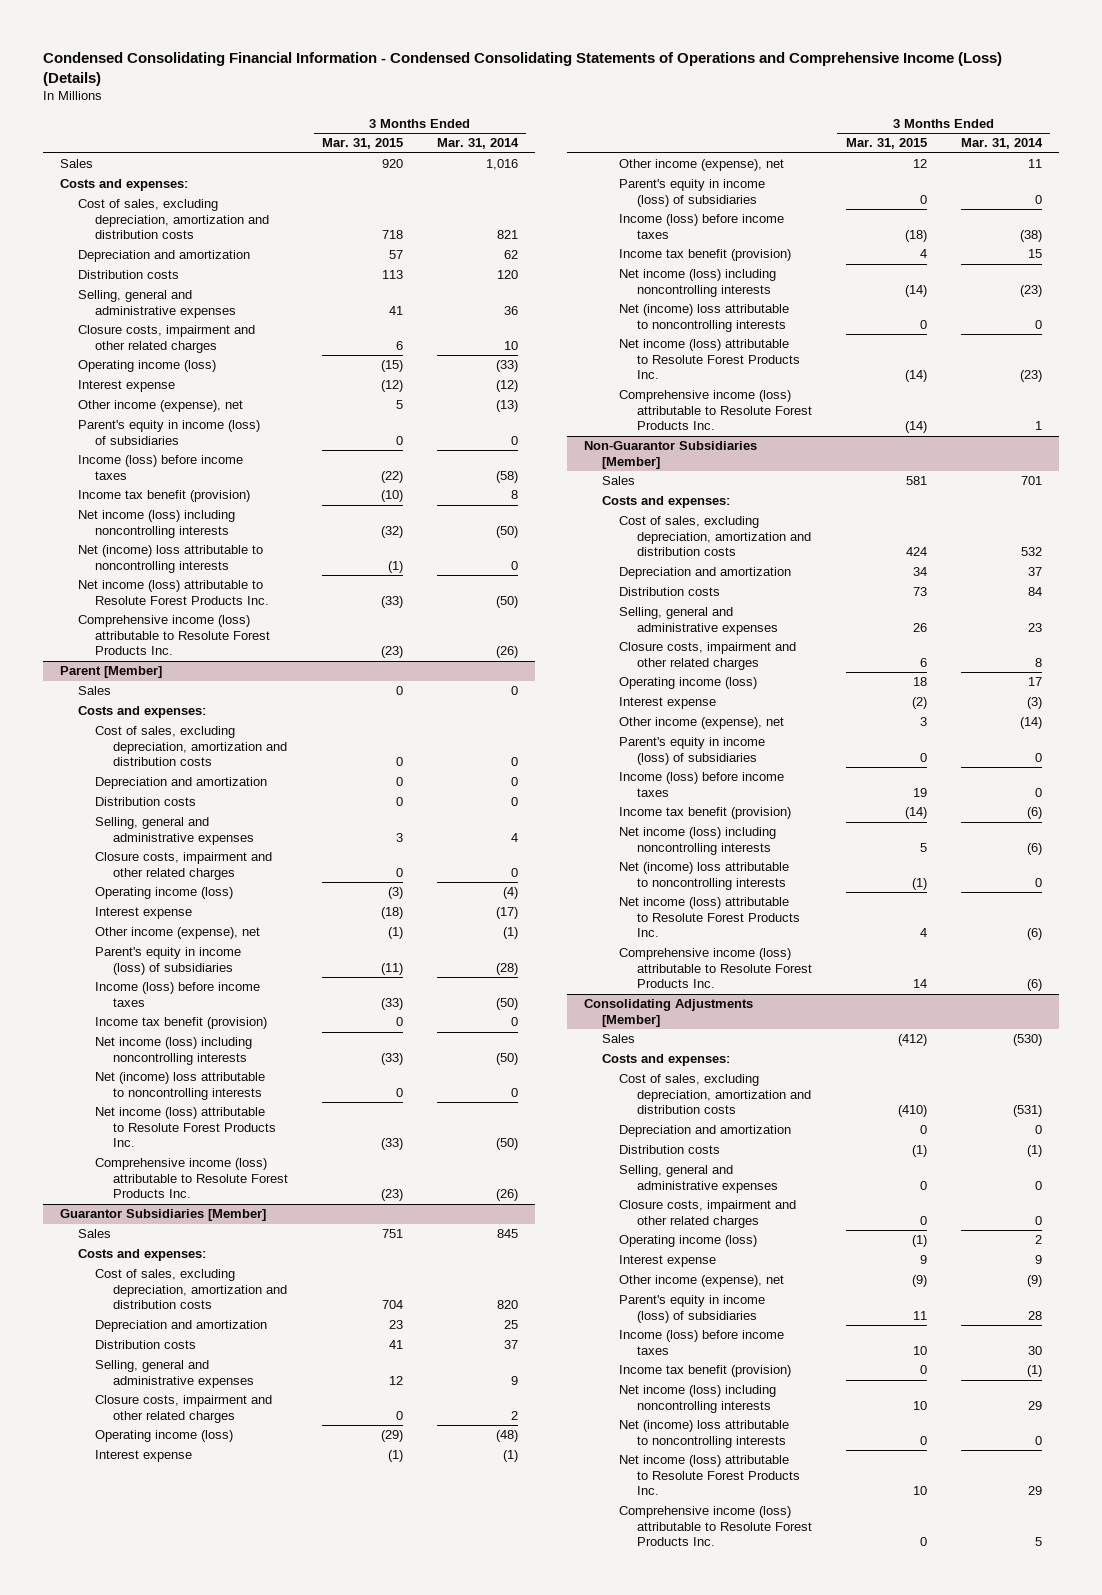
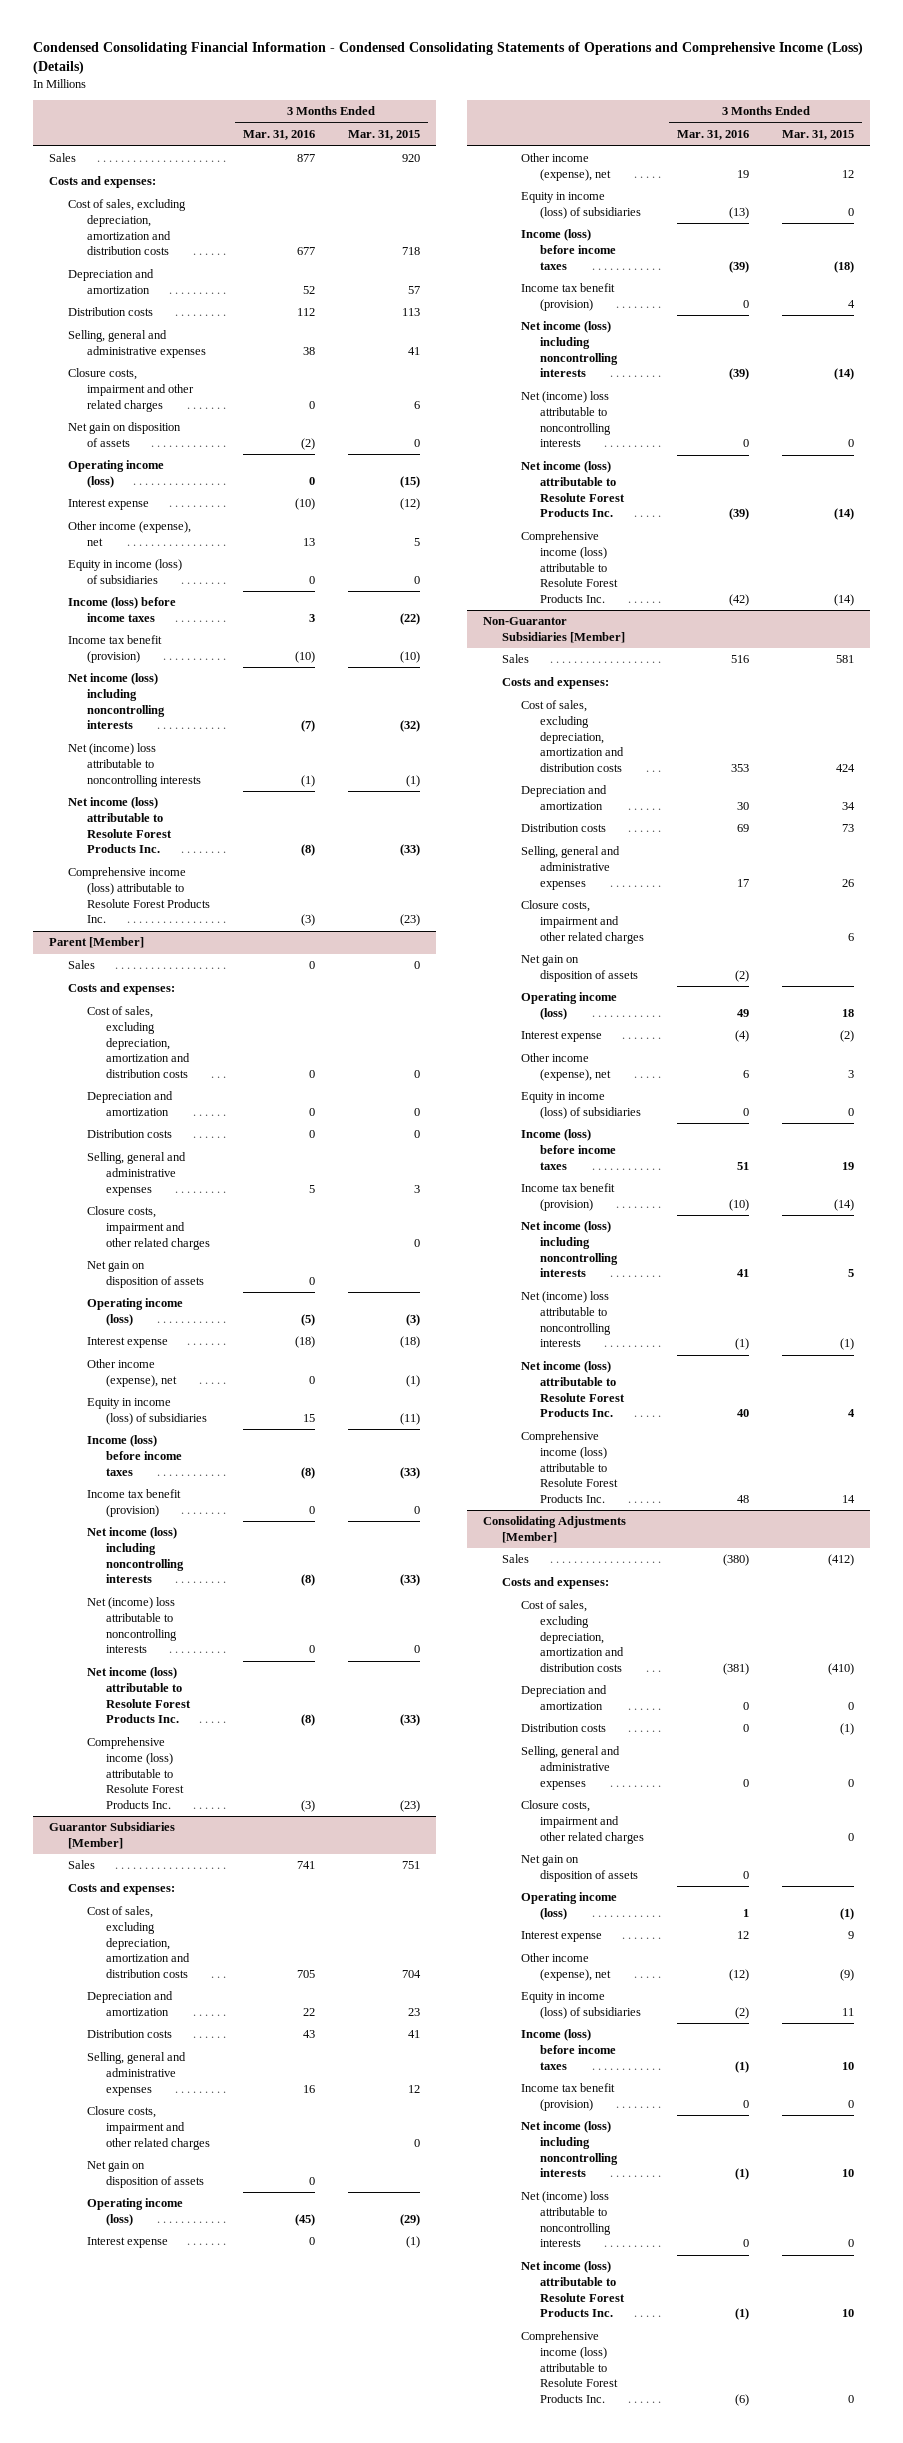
[436,138,519,150] Mar. 31, 2014 -> none
none -> [242,130,315,141] Mar. 31, 2016
none -> [67,422,181,448] Net gain on disposition of assets
[77,420,260,445] Parent's equity in income (loss) of subsidiaries -> [67,559,182,585] Equity in income (loss) of subsidiaries
none -> [86,1261,204,1289] Net gain on disposition of assets
[95,947,242,975] Parent's equity in income (loss) of subsidiaries -> [86,1398,207,1426] Equity in income (loss) of subsidiaries
none -> [86,2161,204,2189] Net gain on disposition of assets
[619,179,766,207] Parent's equity in income (loss) of subsidiaries -> [521,192,642,220] Equity in income (loss) of subsidiaries
none -> [521,955,639,983] Net gain on disposition of assets
[619,737,766,765] Parent's equity in income (loss) of subsidiaries -> [521,1092,642,1120] Equity in income (loss) of subsidiaries
none -> [521,1855,639,1883] Net gain on disposition of assets
[619,1295,766,1323] Parent's equity in income (loss) of subsidiaries -> [521,1992,642,2020] Equity in income (loss) of subsidiaries

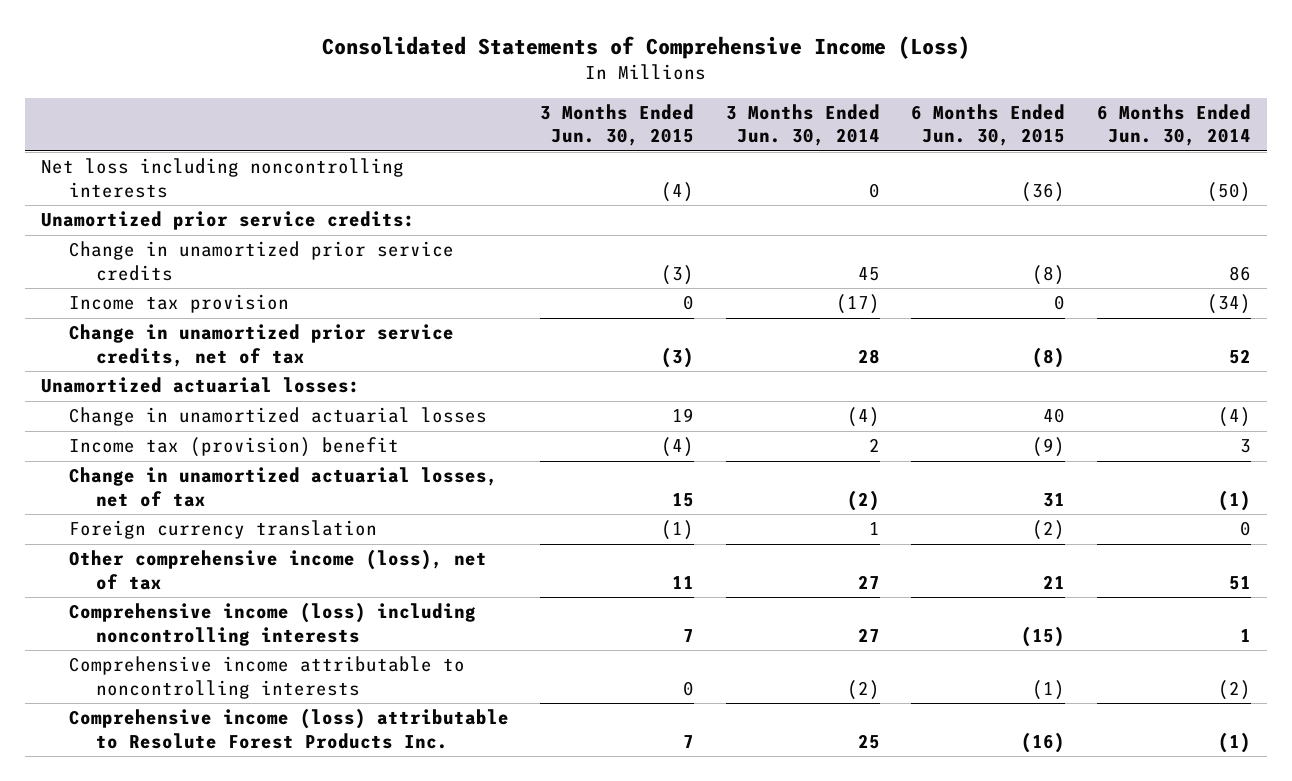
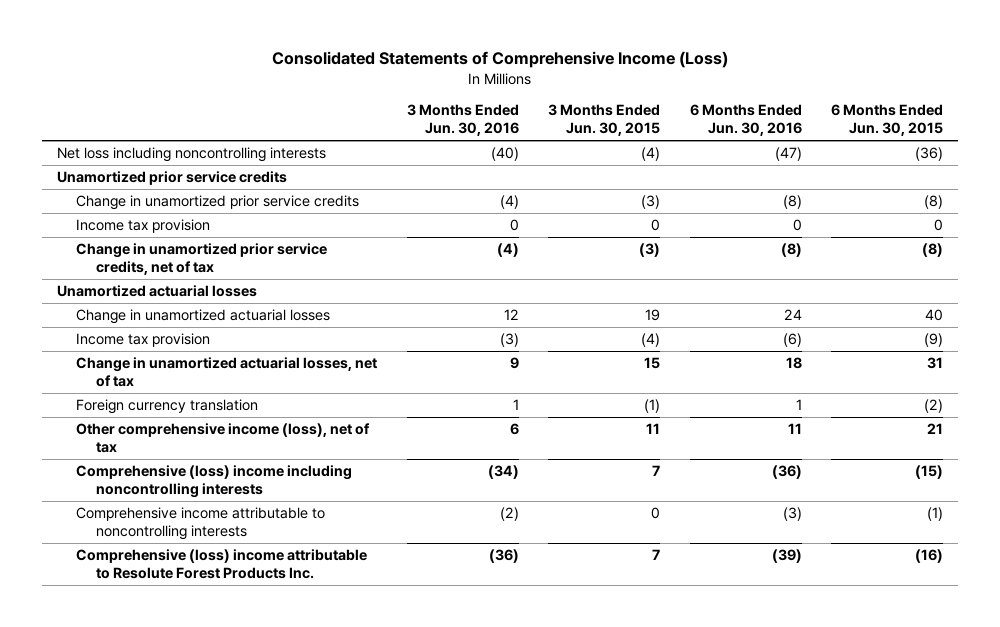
[725,103,880,147] 3 Months Ended Jun. 30, 2014 -> none
[1097,103,1252,147] 6 Months Ended Jun. 30, 2014 -> none
none -> [406,104,519,137] 3 Months Ended Jun. 30, 2016
none -> [689,104,802,137] 6 Months Ended Jun. 30, 2016
[41,211,416,231] Unamortized prior service credits: -> [56,171,287,186] Unamortized prior service credits
[41,377,361,394] Unamortized actuarial losses: -> [56,285,257,298] Unamortized actuarial losses
[68,437,399,458] Income tax (provision) benefit -> [76,333,211,348] Income tax provision
[68,602,476,646] Comprehensive income (loss) including noncontrolling interests -> [76,465,353,499] Comprehensive (loss) income including noncontrolling interests
[68,708,509,749] Comprehensive income (loss) attributable to Resolute Forest Products Inc. -> [76,549,368,580] Comprehensive (loss) income attributable to Resolute Forest Products Inc.

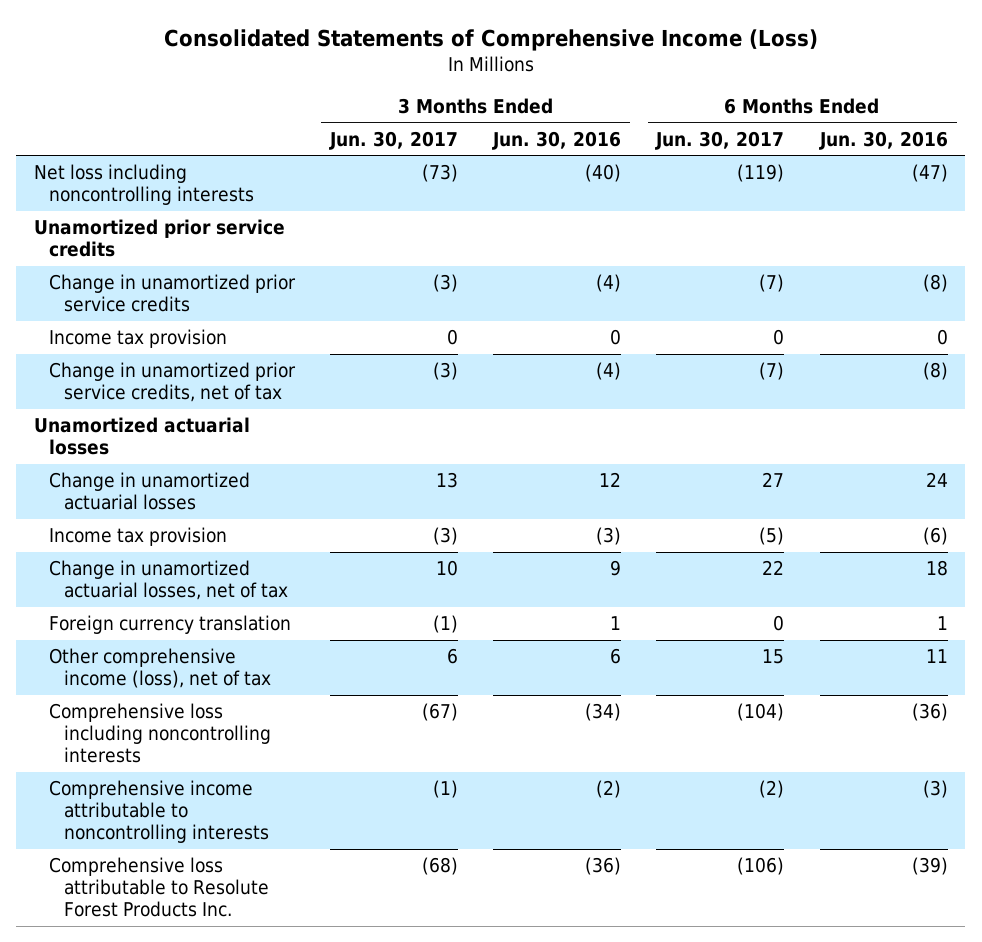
[548,104,661,137] 3 Months Ended Jun. 30, 2015 -> none
[831,104,944,137] 6 Months Ended Jun. 30, 2015 -> none
none -> [329,130,459,150] Jun. 30, 2017
none -> [655,130,785,150] Jun. 30, 2017
[76,465,353,499] Comprehensive (loss) income including noncontrolling interests -> [48,703,271,764] Comprehensive loss including noncontrolling interests
[76,549,368,580] Comprehensive (loss) income attributable to Resolute Forest Products Inc. -> [48,857,269,918] Comprehensive loss attributable to Resolute Forest Products Inc.

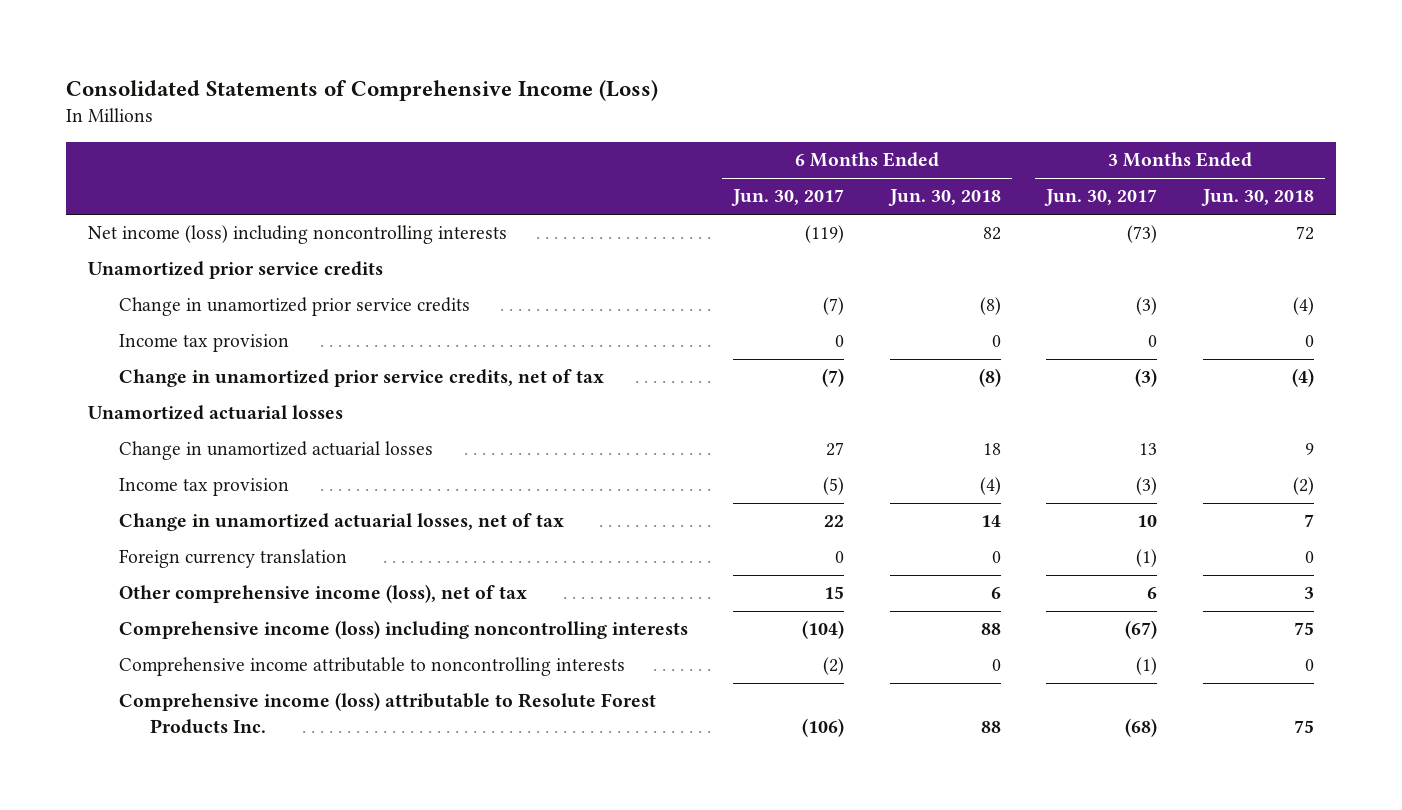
[492,130,622,150] Jun. 30, 2016 -> none
[818,130,948,150] Jun. 30, 2016 -> none
none -> [887,189,1001,207] Jun. 30, 2018
none -> [1200,189,1314,207] Jun. 30, 2018
[34,164,254,206] Net loss including noncontrolling interests -> [88,225,508,245] Net income (loss) including noncontrolling interests
[48,703,271,764] Comprehensive loss including noncontrolling interests -> [119,620,689,640] Comprehensive income (loss) including noncontrolling interests
[48,857,269,918] Comprehensive loss attributable to Resolute Forest Products Inc. -> [119,692,657,734] Comprehensive income (loss) attributable to Resolute Forest Products Inc.

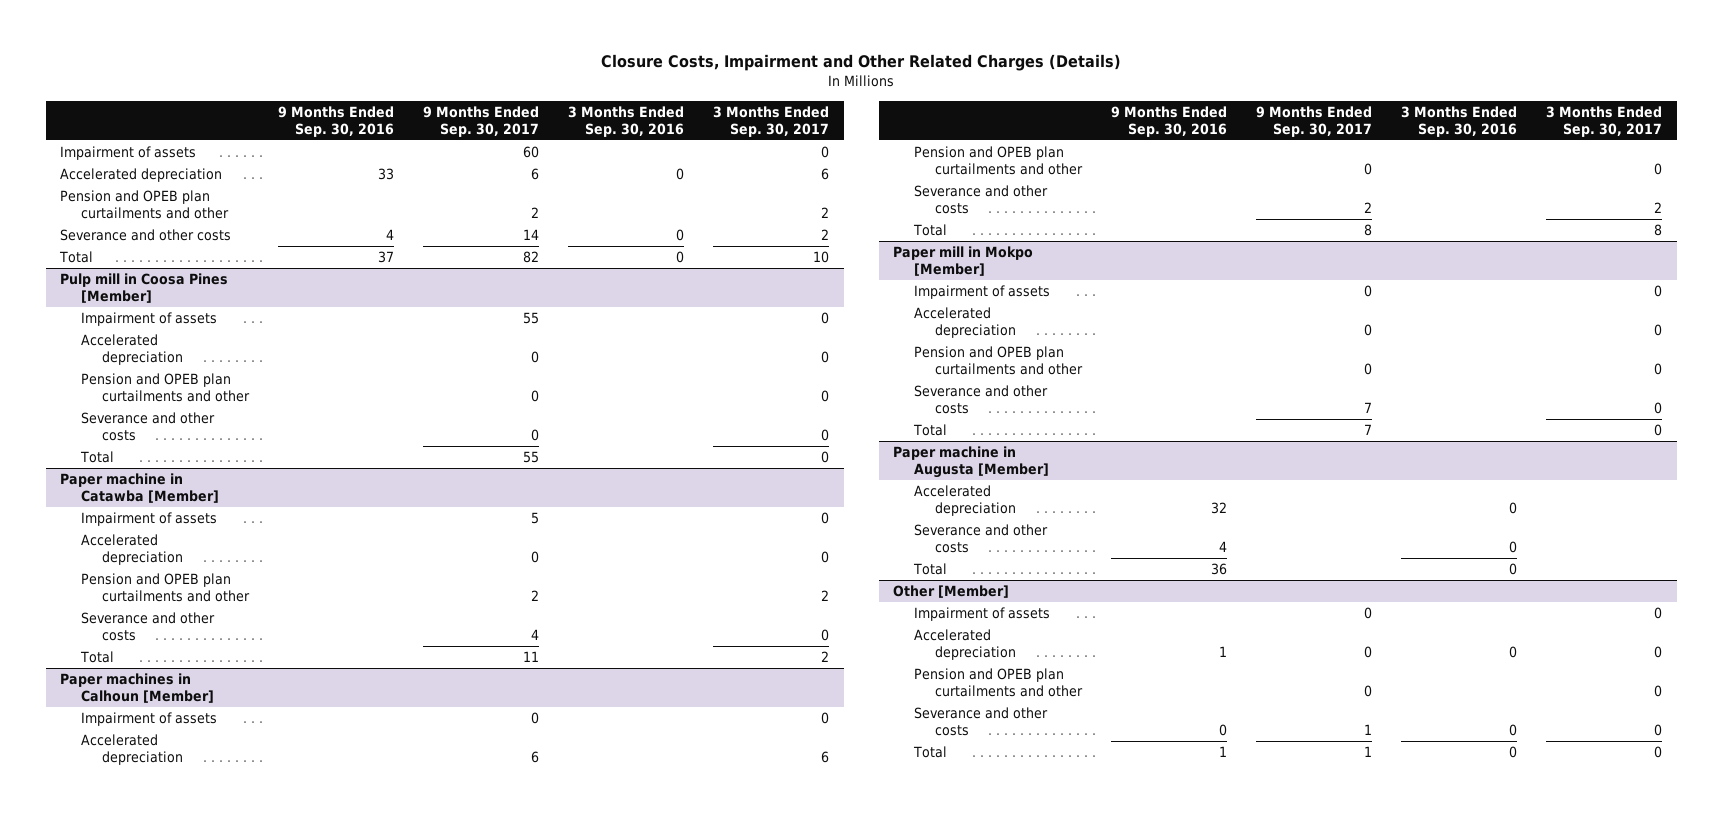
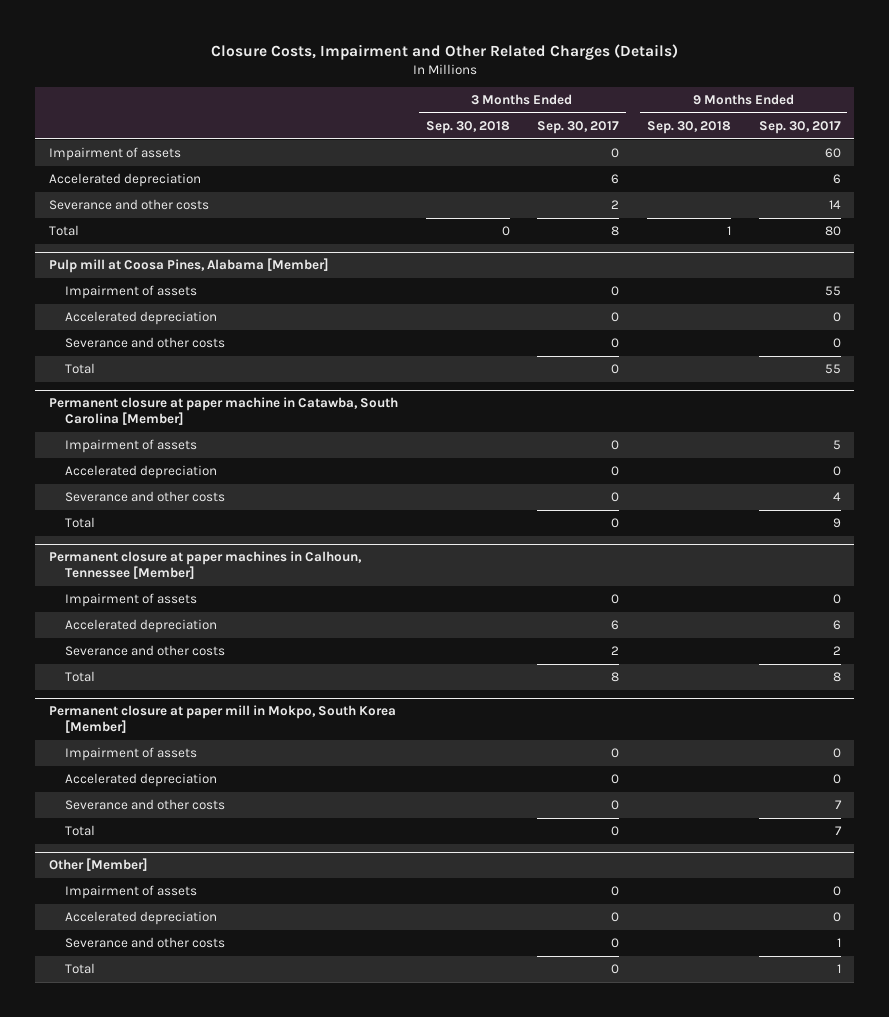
[277,105,394,138] 9 Months Ended Sep. 30, 2016 -> none
[567,105,684,138] 3 Months Ended Sep. 30, 2016 -> none
none -> [425,120,510,134] Sep. 30, 2018
none -> [646,120,731,134] Sep. 30, 2018
[60,189,229,220] Pension and OPEB plan curtailments and other -> none
[522,250,539,263] 82 -> [824,226,841,237] 80
[812,250,829,263] 10 -> [611,226,620,237] 8
[60,272,229,304] Pulp mill in Coosa Pines [Member] -> [48,258,329,274] Pulp mill at Coosa Pines, Alabama [Member]
[80,372,250,403] Pension and OPEB plan curtailments and other -> none
[60,472,219,504] Paper machine in Catawba [Member] -> [48,397,398,426] Permanent closure at paper machine in Catawba, South Carolina [Member]
[80,572,250,603] Pension and OPEB plan curtailments and other -> none
[522,650,539,662] 11 -> [832,518,841,529] 9
[820,650,829,662] 2 -> [611,518,620,529] 0
[60,672,214,704] Paper machines in Calhoun [Member] -> [48,551,362,580] Permanent closure at paper machines in Calhoun, Tennessee [Member]
[914,145,1083,176] Pension and OPEB plan curtailments and other -> none
[893,245,1034,277] Paper mill in Mokpo [Member] -> [48,705,396,734] Permanent closure at paper mill in Mokpo, South Korea [Member]
[914,345,1083,376] Pension and OPEB plan curtailments and other -> none
[893,445,1050,479] Paper machine in Augusta [Member] -> none
[914,484,1016,517] Accelerated depreciation -> none
[914,523,1049,554] Severance and other costs -> none
[913,562,948,575] Total -> none
[914,667,1083,698] Pension and OPEB plan curtailments and other -> none

